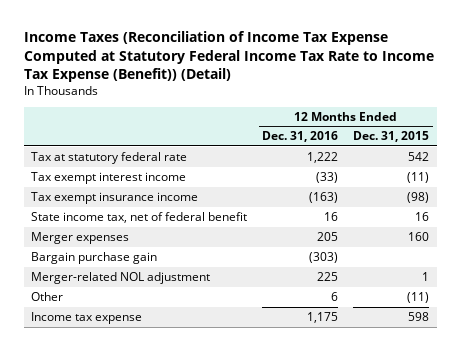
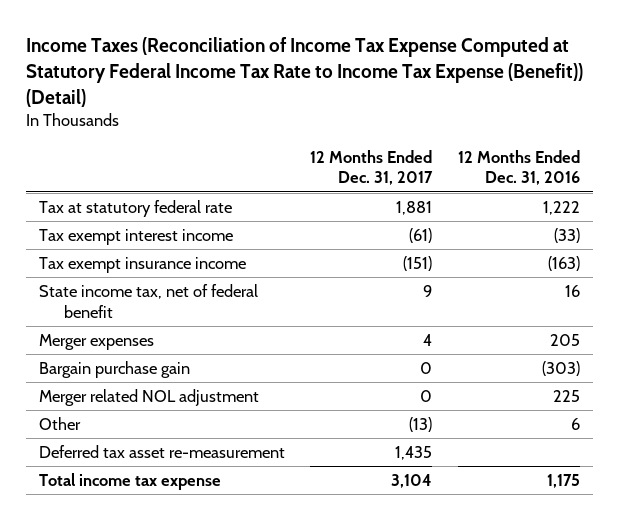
[353,131,430,143] Dec. 31, 2015 -> none
none -> [310,149,434,186] 12 Months Ended Dec. 31, 2017
[31,271,211,284] Merger-related NOL adjustment -> [39,388,260,406] Merger related NOL adjustment
none -> [39,444,286,458] Deferred tax asset re-measurement
[31,311,143,324] Income tax expense -> [39,472,222,490] Total income tax expense

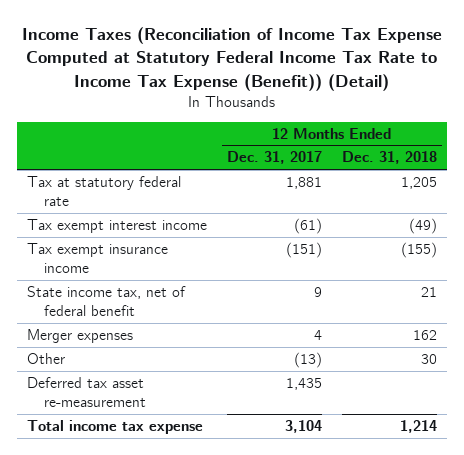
[457,149,580,186] 12 Months Ended Dec. 31, 2016 -> none
none -> [341,151,437,165] Dec. 31, 2018
[39,360,191,378] Bargain purchase gain -> none
[39,388,260,406] Merger related NOL adjustment -> none

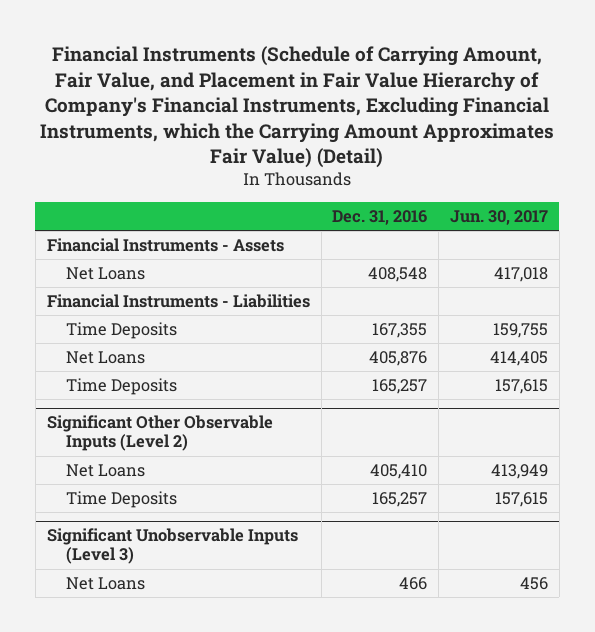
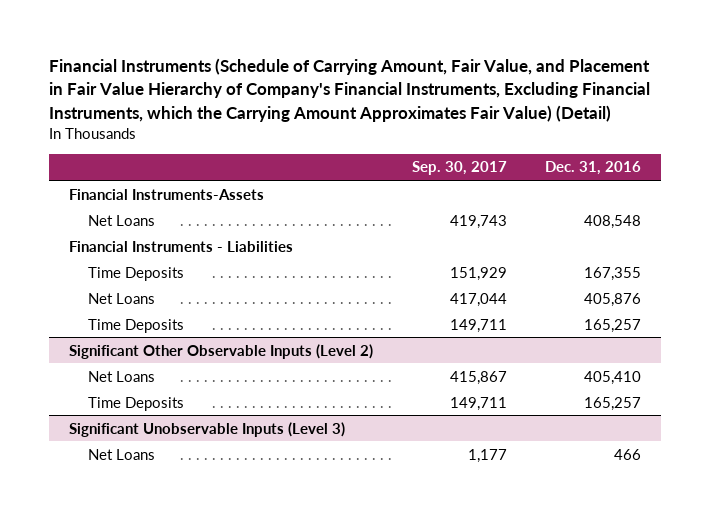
[449,209,548,225] Jun. 30, 2017 -> none
none -> [411,161,507,176] Sep. 30, 2017
[46,238,284,253] Financial Instruments - Assets -> [68,188,264,200] Financial Instruments-Assets

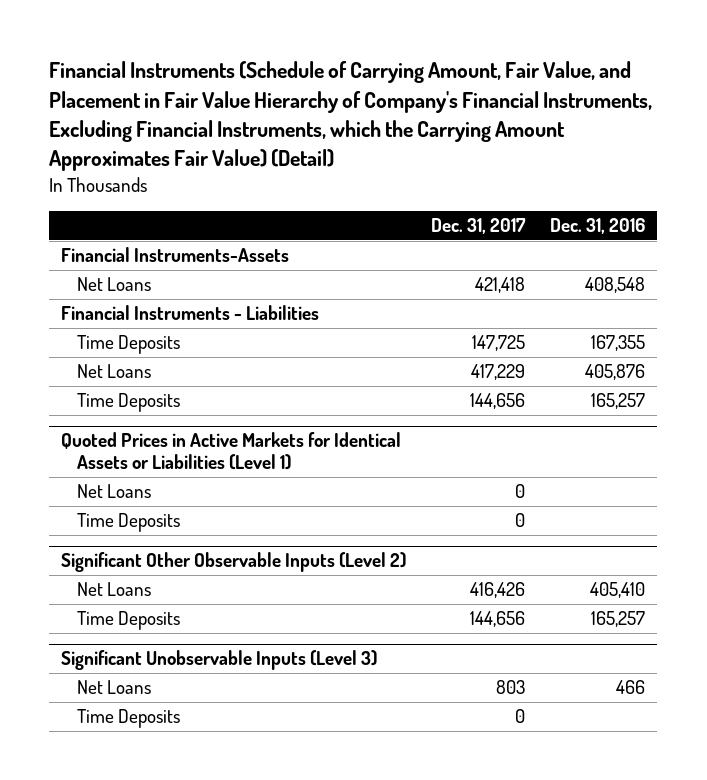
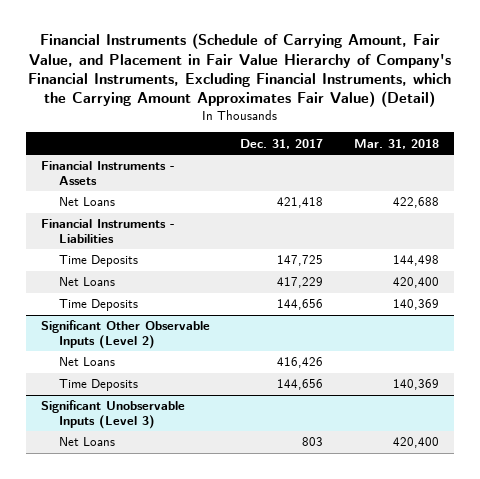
[550,217,646,234] Dec. 31, 2016 -> none
none -> [353,138,439,149] Mar. 31, 2018
[61,247,290,263] Financial Instruments-Assets -> [41,161,176,185] Financial Instruments - Assets
[61,432,402,471] Quoted Prices in Active Markets for Identical Assets or Liabilities (Level 1) -> none
[77,484,152,499] Net Loans -> none
[77,513,181,533] Time Deposits -> none
[77,709,181,729] Time Deposits -> none

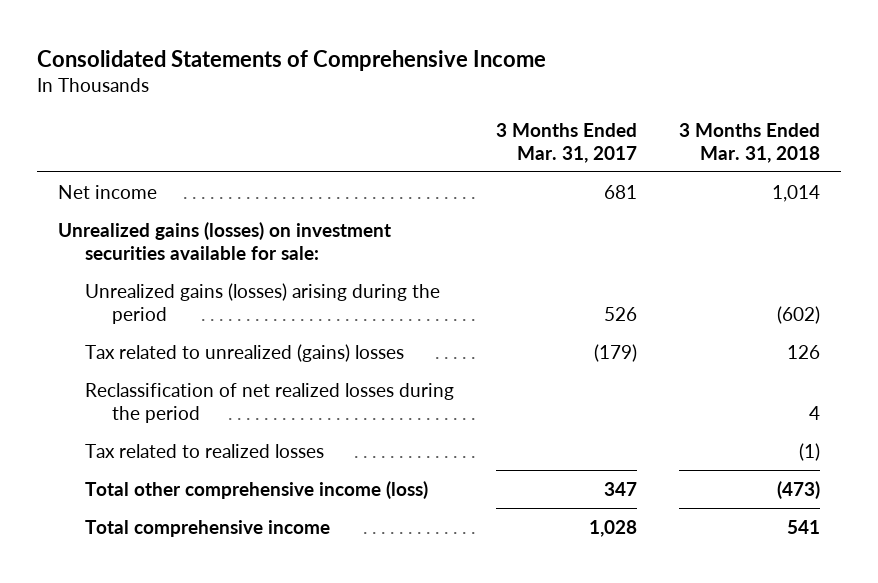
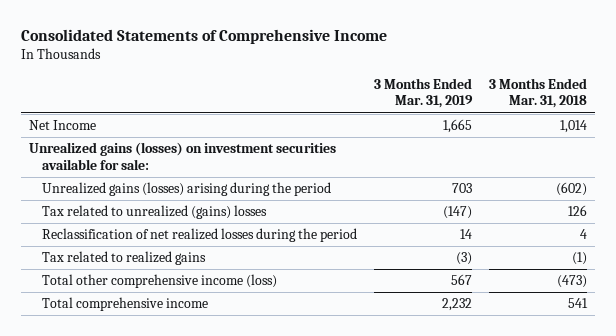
[495,122,637,163] 3 Months Ended Mar. 31, 2017 -> none
none -> [374,77,474,109] 3 Months Ended Mar. 31, 2019
[58,184,158,199] Net income -> [29,120,97,131] Net Income
[85,443,325,458] Tax related to realized losses -> [42,251,207,266] Tax related to realized gains

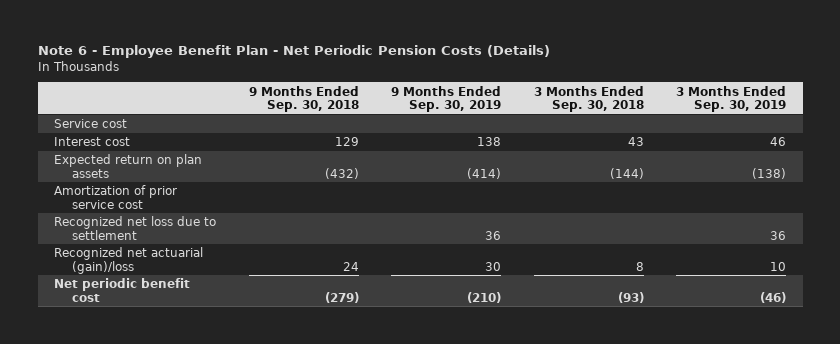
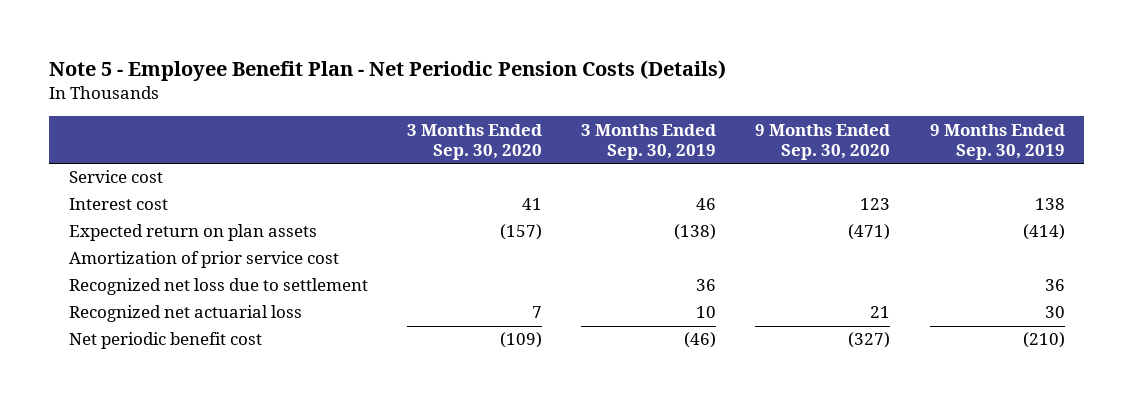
[37,45,550,59] Note 6 - Employee Benefit Plan - Net Periodic Pension Costs (Details) -> [48,59,726,81] Note 5 - Employee Benefit Plan - Net Periodic Pension Costs (Details)
[248,85,359,113] 9 Months Ended Sep. 30, 2018 -> none
[533,85,644,113] 3 Months Ended Sep. 30, 2018 -> none
none -> [406,123,542,160] 3 Months Ended Sep. 30, 2020
none -> [755,123,891,160] 9 Months Ended Sep. 30, 2020
[53,247,203,274] Recognized net actuarial (gain)/loss -> [68,305,302,323] Recognized net actuarial loss

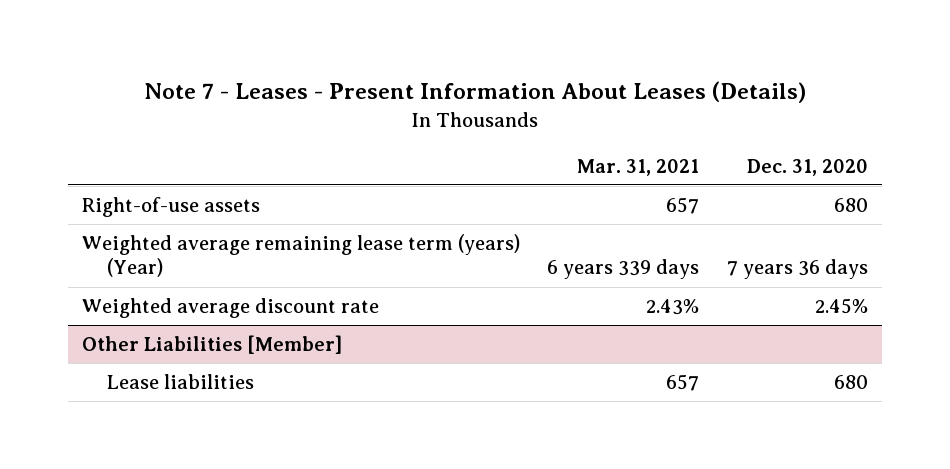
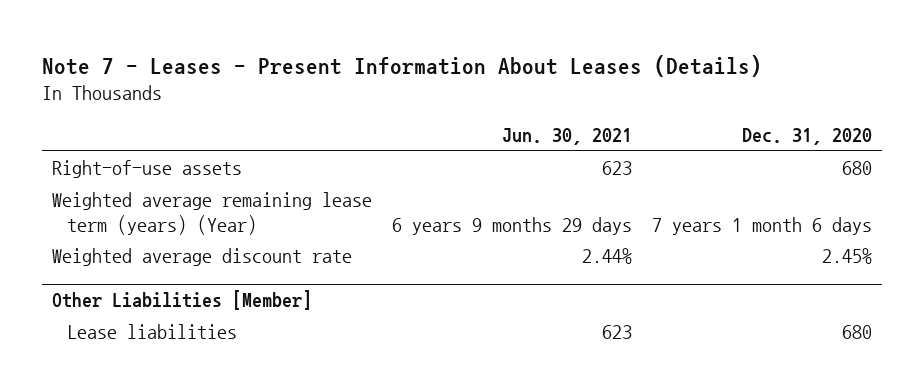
[577,158,700,176] Mar. 31, 2021 -> none
none -> [502,128,633,146] Jun. 30, 2021
[726,259,868,280] 7 years 36 days -> [651,216,872,235] 7 years 1 month 6 days

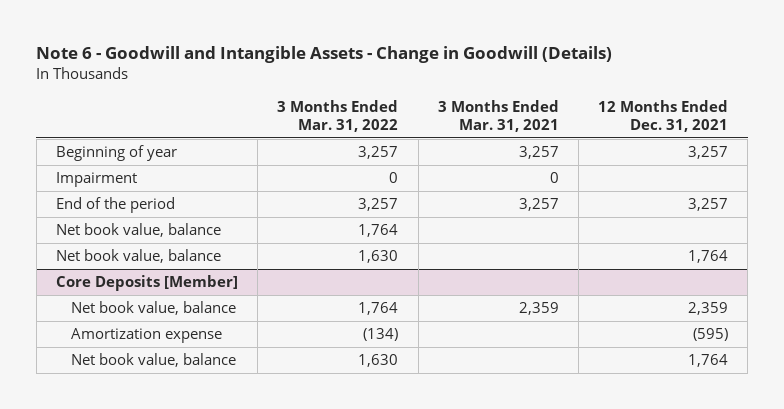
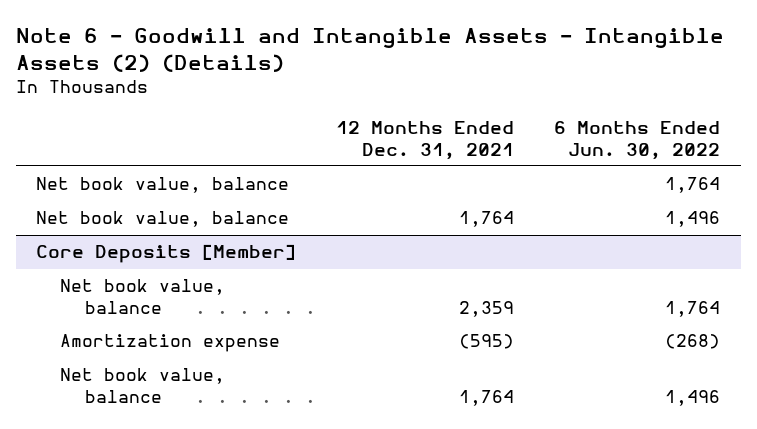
[36,46,613,64] Note 6 - Goodwill and Intangible Assets - Change in Goodwill (Details) -> [15,27,724,72] Note 6 - Goodwill and Intangible Assets - Intangible Assets (2) (Details)
[277,99,399,132] 3 Months Ended Mar. 31, 2022 -> none
[437,99,559,132] 3 Months Ended Mar. 31, 2021 -> none
none -> [554,121,721,160] 6 Months Ended Jun. 30, 2022
[56,145,178,162] Beginning of year -> none
[56,172,138,188] Impairment -> none
[56,197,176,214] End of the period -> none

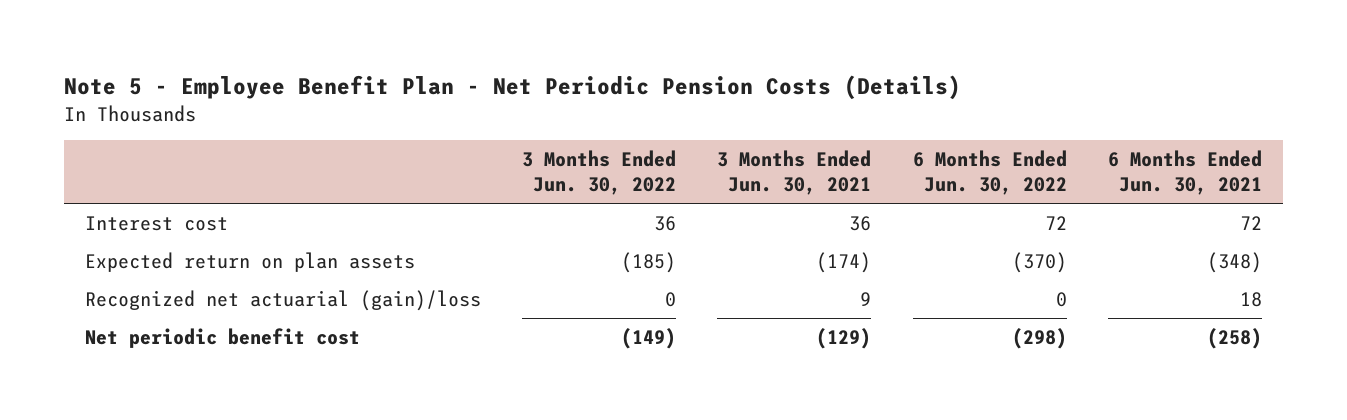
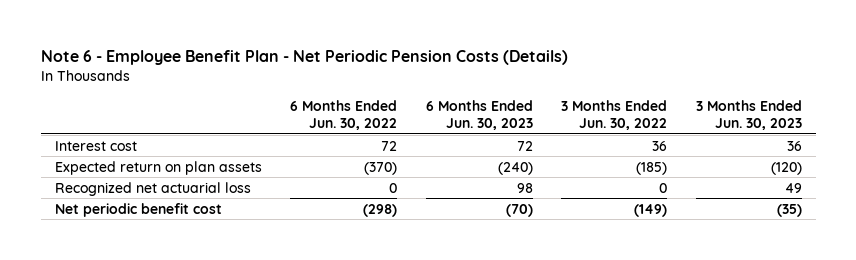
[63,75,961,101] Note 5 - Employee Benefit Plan - Net Periodic Pension Costs (Details) -> [40,50,568,66] Note 6 - Employee Benefit Plan - Net Periodic Pension Costs (Details)
[717,150,872,196] 3 Months Ended Jun. 30, 2021 -> none
[1108,150,1263,196] 6 Months Ended Jun. 30, 2021 -> none
none -> [425,99,533,131] 6 Months Ended Jun. 30, 2023
none -> [695,99,802,131] 3 Months Ended Jun. 30, 2023
[84,289,481,311] Recognized net actuarial (gain)/loss -> [54,181,251,196] Recognized net actuarial loss

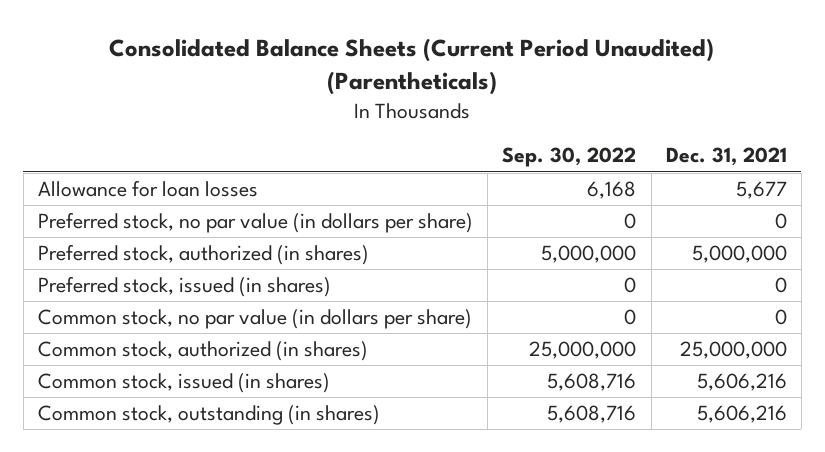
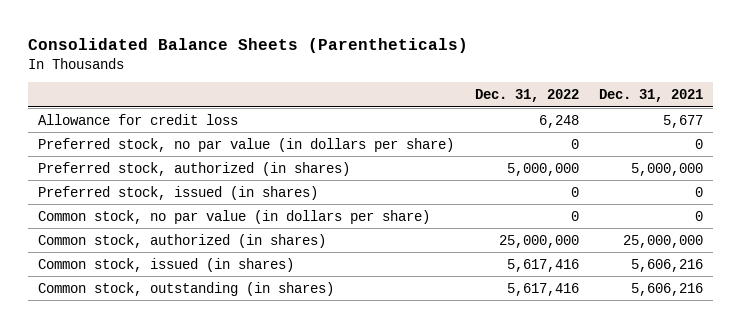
[109,38,715,96] Consolidated Balance Sheets (Current Period Unaudited) (Parentheticals) -> [28,37,469,53] Consolidated Balance Sheets (Parentheticals)
[502,147,637,168] Sep. 30, 2022 -> none
none -> [474,89,579,103] Dec. 31, 2022
[37,180,258,198] Allowance for loan losses -> [38,113,239,125] Allowance for credit loss

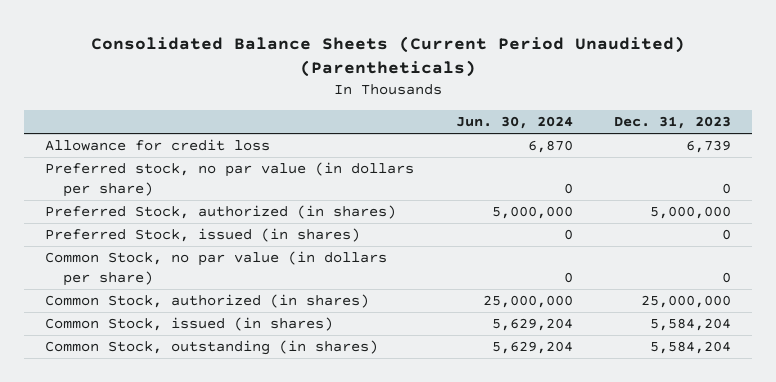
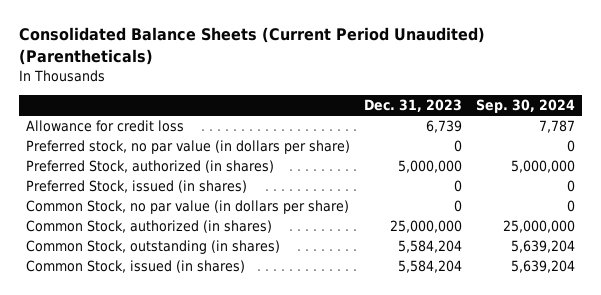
[455,115,573,129] Jun. 30, 2024 -> none
none -> [476,99,576,114] Sep. 30, 2024
[45,317,334,332] Common Stock, issued (in shares) -> [25,260,245,274] Common Stock, issued (in shares)

